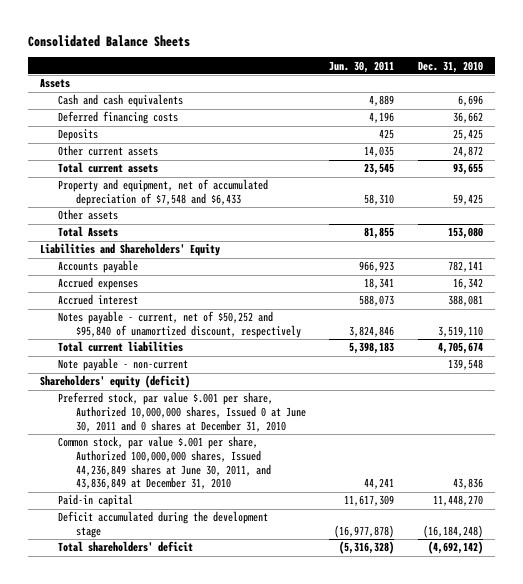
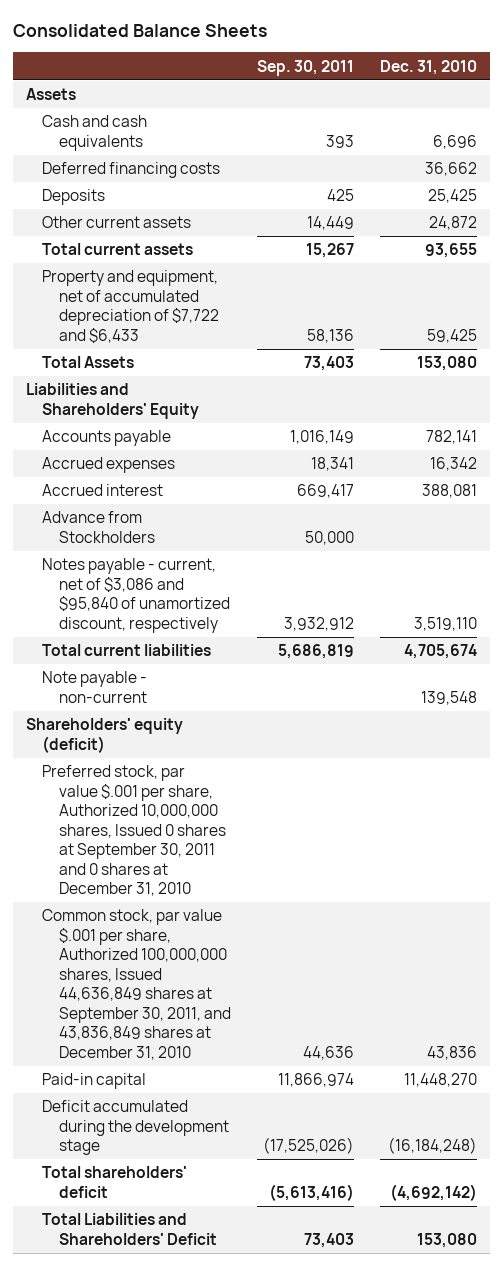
[329,60,395,73] Jun. 30, 2011 -> none
none -> [256,59,354,76] Sep. 30, 2011
[57,209,118,221] Other assets -> none
[57,179,268,206] Property and equipment, net of accumulated depreciation of $7,548 and $6,433 -> [42,270,219,343] Property and equipment, net of accumulated depreciation of $7,722 and $6,433
none -> [42,511,155,543] Advance from Stockholders
[57,311,301,338] Notes payable - current, net of $50,252 and $95,840 of unamortized discount, respectively -> [42,558,230,633] Notes payable - current, net of $3,086 and $95,840 of unamortized discount, respectively
[57,392,306,432] Preferred stock, par value $.001 per share, Authorized 10,000,000 shares, Issued 0 at June 30, 2011 and 0 shares at December 31, 2010 -> [42,765,226,897] Preferred stock, par value $.001 per share, Authorized 10,000,000 shares, Issued 0 shares at September 30, 2011 and 0 shares at December 31, 2010
[57,436,271,490] Common stock, par value $.001 per share, Authorized 100,000,000 shares, Issued 44,236,849 shares at June 30, 2011, and 43,836,849 at December 31, 2010 -> [42,909,231,1060] Common stock, par value $.001 per share, Authorized 100,000,000 shares, Issued 44,636,849 shares at September 30, 2011, and 43,836,849 shares at December 31, 2010
none -> [42,1213,217,1245] Total Liabilities and Shareholders' Deficit

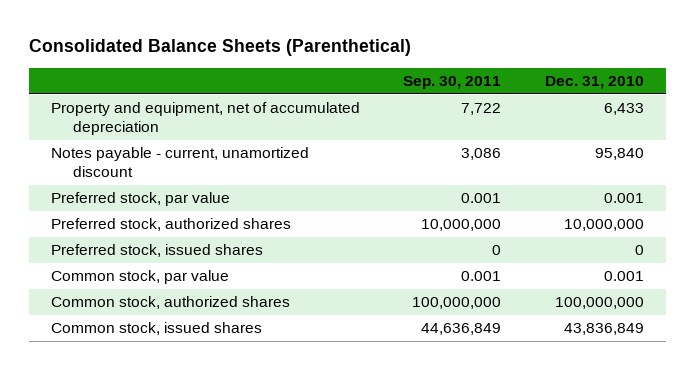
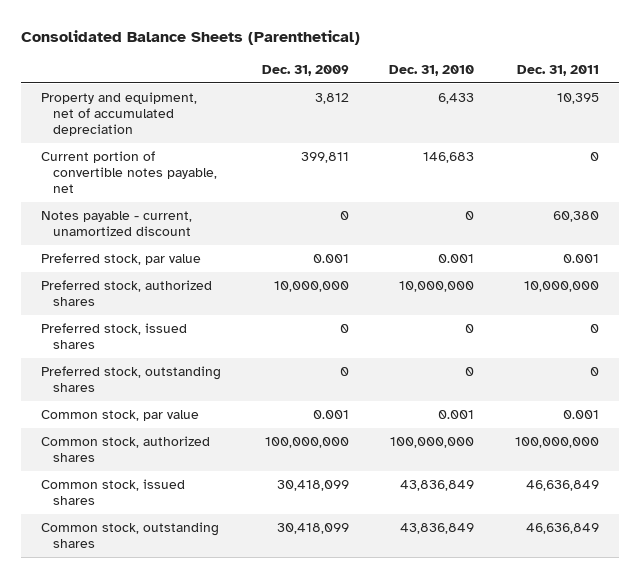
[403,75,502,89] Sep. 30, 2011 -> none
none -> [261,64,349,76] Dec. 31, 2009
none -> [516,64,599,76] Dec. 31, 2011
none -> [41,150,218,193] Current portion of convertible notes payable, net
[595,148,645,161] 95,840 -> [465,210,475,220] 0
none -> [41,365,222,392] Preferred stock, outstanding shares
none -> [41,521,220,548] Common stock, outstanding shares

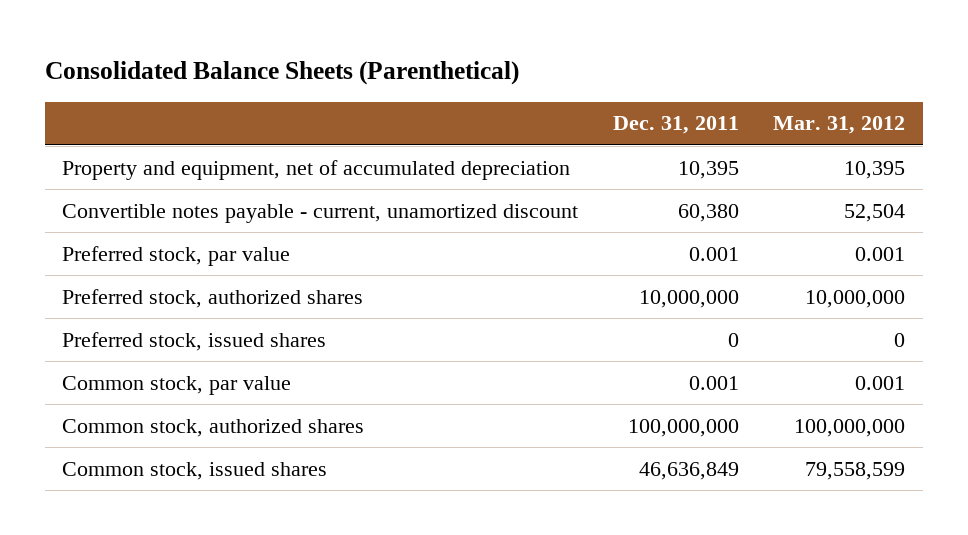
[261,64,349,76] Dec. 31, 2009 -> none
[389,64,475,76] Dec. 31, 2010 -> none
none -> [773,116,906,135] Mar. 31, 2012
[41,150,218,193] Current portion of convertible notes payable, net -> none
[41,210,193,236] Notes payable - current, unamortized discount -> [62,203,579,223] Convertible notes payable - current, unamortized discount
[41,365,222,392] Preferred stock, outstanding shares -> none
[41,521,220,548] Common stock, outstanding shares -> none

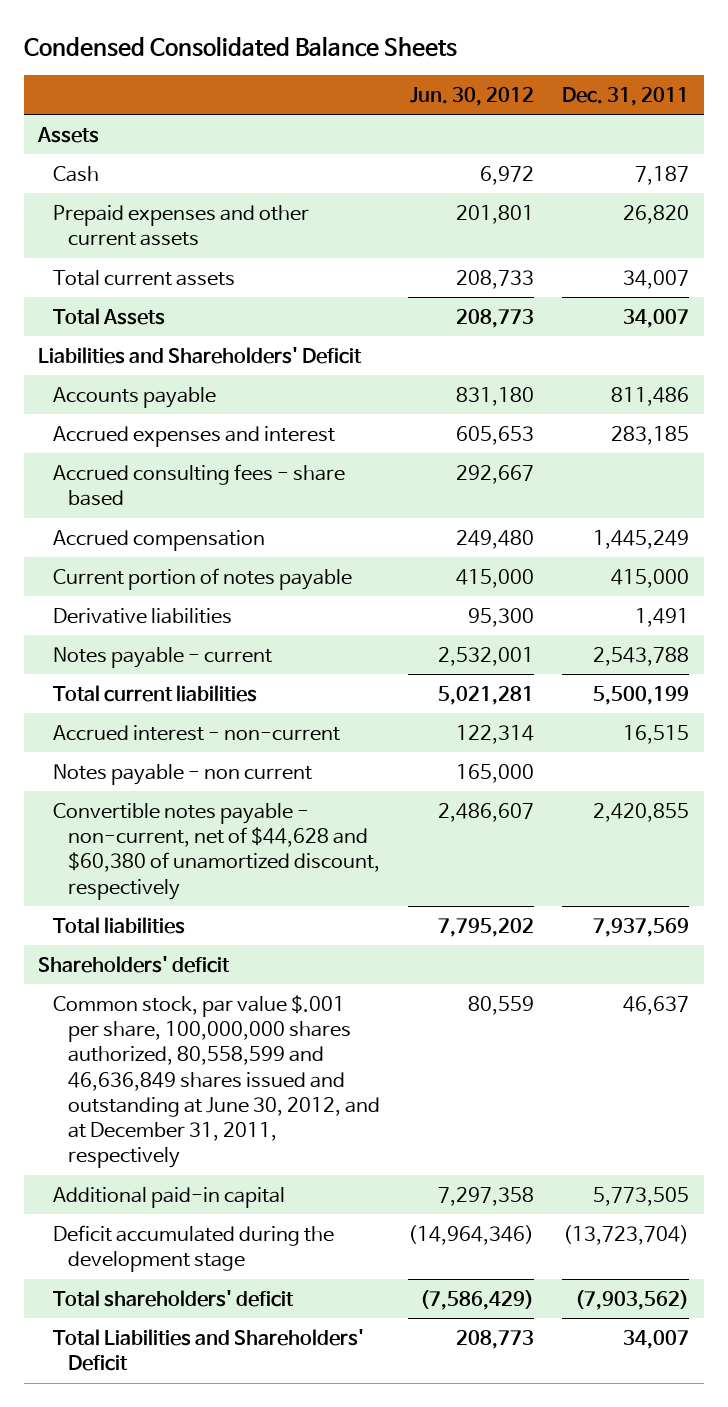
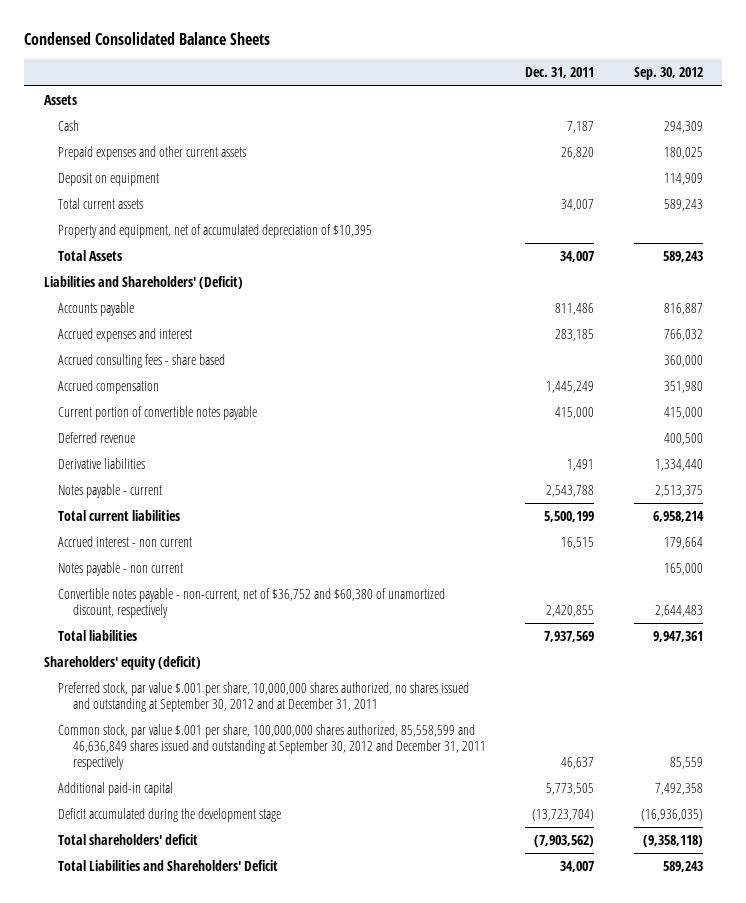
[410,86,535,106] Jun. 30, 2012 -> none
none -> [633,67,703,81] Sep. 30, 2012
none -> [58,173,160,187] Deposit on equipment
none -> [58,224,373,239] Property and equipment, net of accumulated depreciation of $10,395
[38,346,363,364] Liabilities and Shareholders' Deficit -> [43,276,243,290] Liabilities and Shareholders' (Deficit)
[53,567,353,590] Current portion of notes payable -> [58,406,258,421] Current portion of convertible notes payable
none -> [58,432,136,444] Deferred revenue
[53,724,341,741] Accrued interest - non-current -> [58,536,193,548] Accrued interest - non current
[53,802,380,900] Convertible notes payable - non-current, net of $44,628 and $60,380 of unamortized discount, respectively -> [58,588,446,618] Convertible notes payable - non-current, net of $36,752 and $60,380 of unamortized discount, respectively
[38,955,231,973] Shareholders' deficit -> [43,656,201,671] Shareholders' equity (deficit)
none -> [58,682,470,712] Preferred stock, par value $.001 per share, 10,000,000 shares authorized, no shares issued and outstanding at September 30, 2012 and at December 31, 2011
[53,994,380,1169] Common stock, par value $.001 per share, 100,000,000 shares authorized, 80,558,599 and 46,636,849 shares issued and outstanding at June 30, 2012, and at December 31, 2011, respectively -> [58,724,486,770] Common stock, par value $.001 per share, 100,000,000 shares authorized, 85,558,599 and 46,636,849 shares issued and outstanding at September 30, 2012 and December 31, 2011 respectively

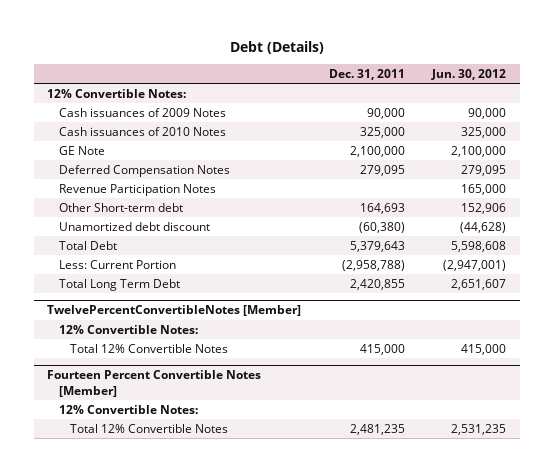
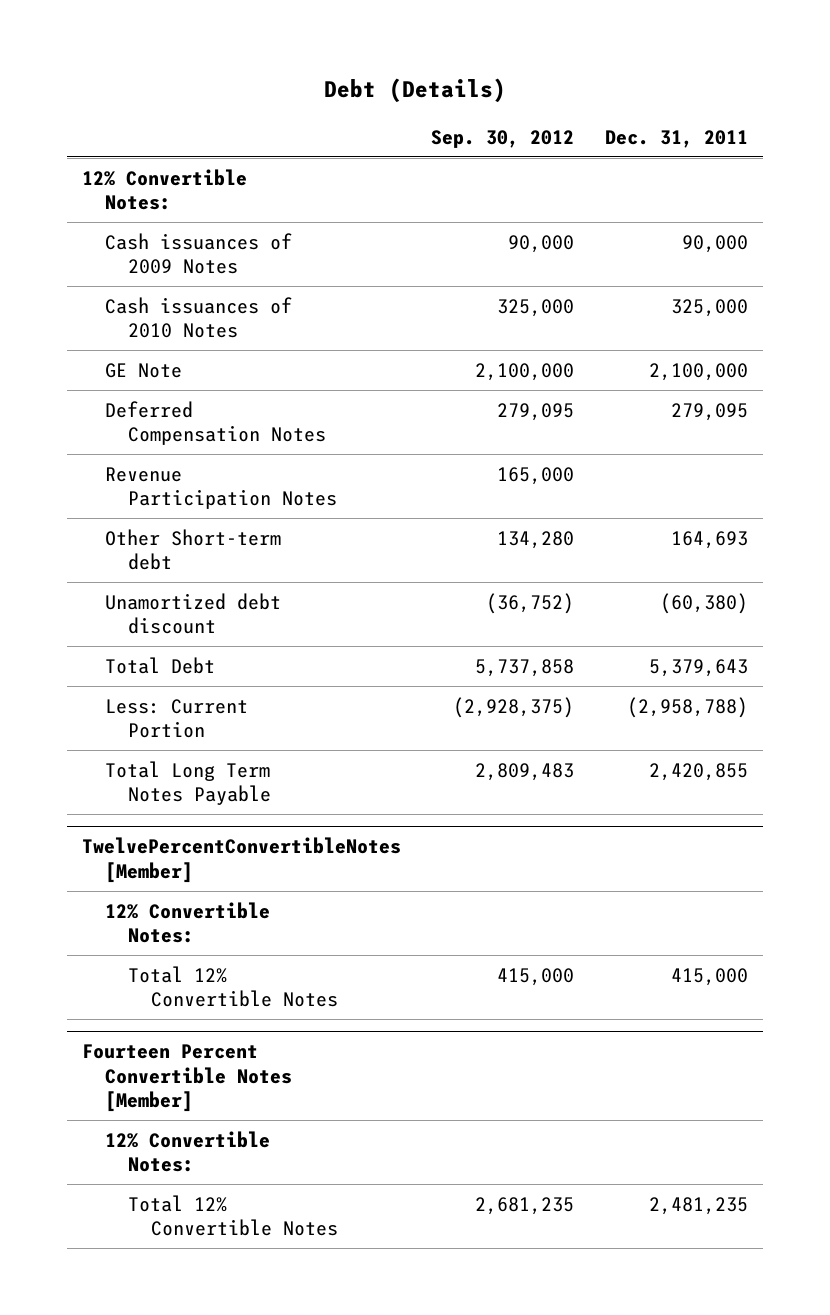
[431,69,507,81] Jun. 30, 2012 -> none
none -> [431,129,575,148] Sep. 30, 2012
[58,278,180,291] Total Long Term Debt -> [104,760,271,806] Total Long Term Notes Payable

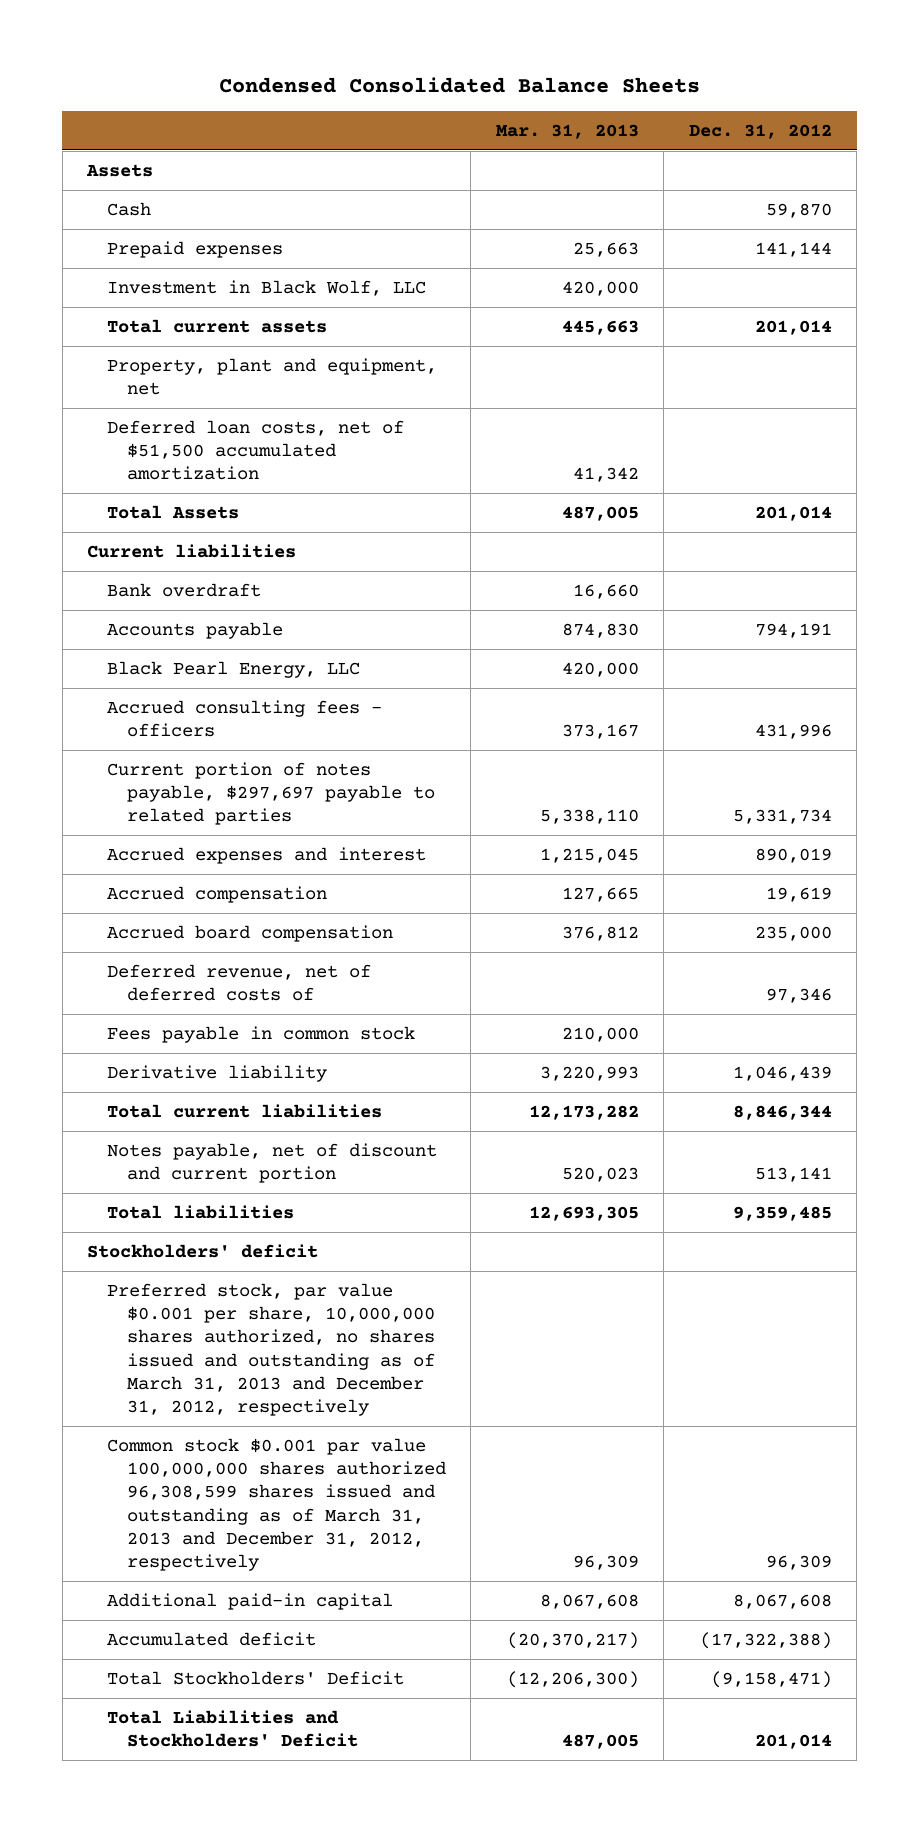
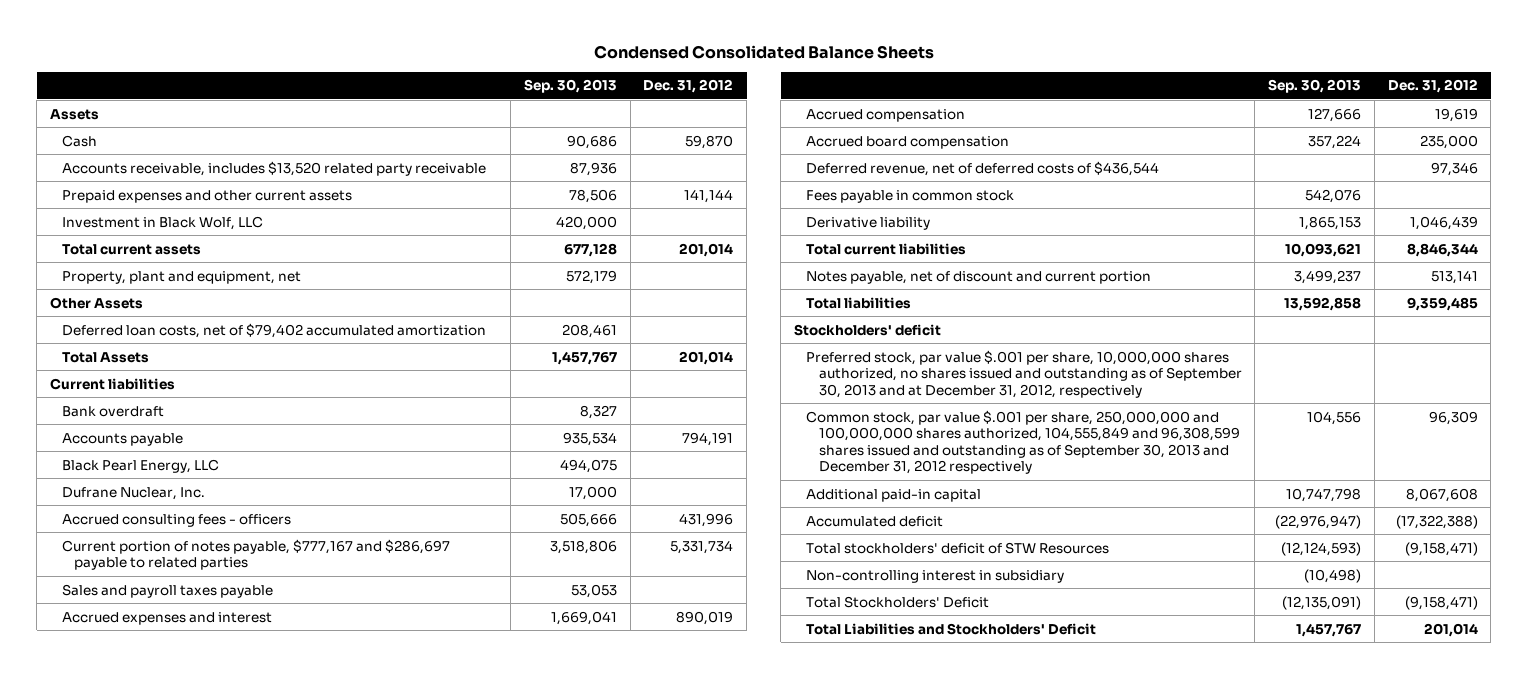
[495,124,639,140] Mar. 31, 2013 -> none
none -> [523,79,617,94] Sep. 30, 2013
none -> [62,160,487,176] Accounts receivable, includes $13,520 related party receivable
[107,240,284,258] Prepaid expenses -> [62,189,353,203] Prepaid expenses and other current assets
none -> [49,296,143,309] Other Assets
[107,419,405,481] Deferred loan costs, net of $51,500 accumulated amortization -> [62,322,487,338] Deferred loan costs, net of $79,402 accumulated amortization
none -> [62,486,206,500] Dufrane Nuclear, Inc.
[107,761,435,826] Current portion of notes payable, $297,697 payable to related parties -> [62,538,451,571] Current portion of notes payable, $777,167 and $286,697 payable to related parties
none -> [62,583,274,598] Sales and payroll taxes payable
[107,963,372,1002] Deferred revenue, net of deferred costs of -> [806,160,1160,176] Deferred revenue, net of deferred costs of $436,544
[107,1282,435,1417] Preferred stock, par value $0.001 per share, 10,000,000 shares authorized, no shares issued and outstanding as of March 31, 2013 and December 31, 2012, respectively -> [806,349,1242,398] Preferred stock, par value $.001 per share, 10,000,000 shares authorized, no shares issued and outstanding as of September 30, 2013 and at December 31, 2012, respectively
[107,1437,446,1572] Common stock $0.001 par value 100,000,000 shares authorized 96,308,599 shares issued and outstanding as of March 31, 2013 and December 31, 2012, respectively -> [806,409,1240,475] Common stock, par value $.001 per share, 250,000,000 and 100,000,000 shares authorized, 104,555,849 and 96,308,599 shares issued and outstanding as of September 30, 2013 and December 31, 2012 respectively
none -> [806,541,1110,554] Total stockholders' deficit of STW Resources
none -> [806,569,1065,583] Non-controlling interest in subsidiary

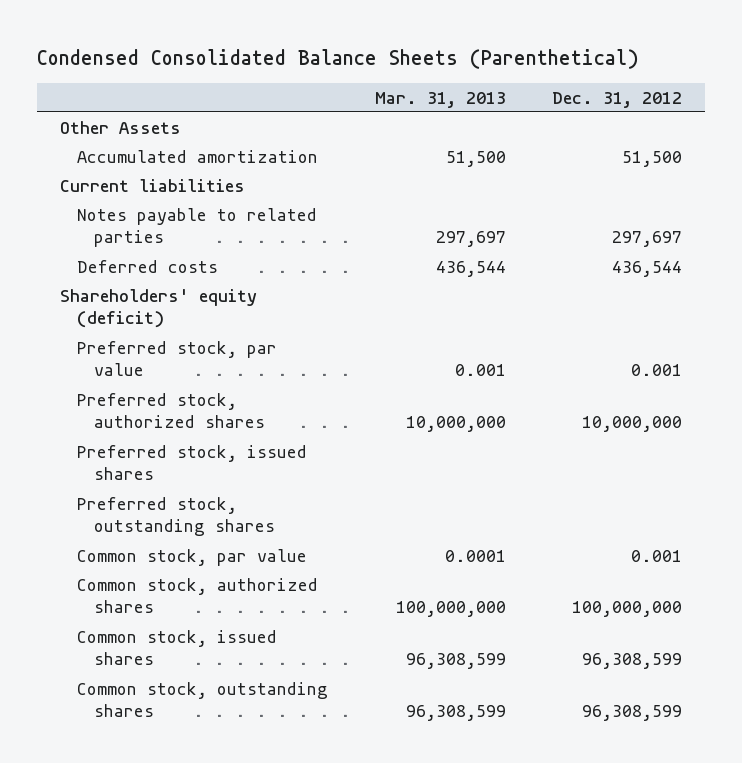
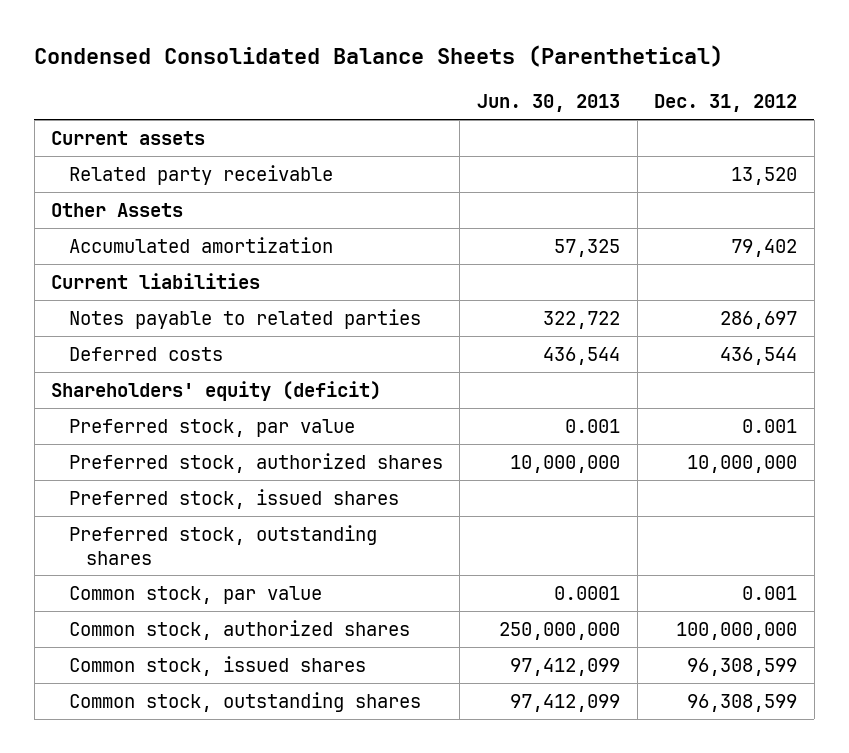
[374,91,506,108] Mar. 31, 2013 -> none
none -> [477,94,621,113] Jun. 30, 2013
none -> [51,130,206,145] Current assets
none -> [68,164,333,185] Related party receivable
[622,150,683,167] 51,500 -> [731,238,798,257] 79,402
[612,231,683,248] 297,697 -> [720,310,798,329] 286,697

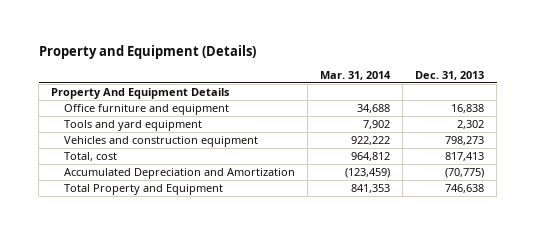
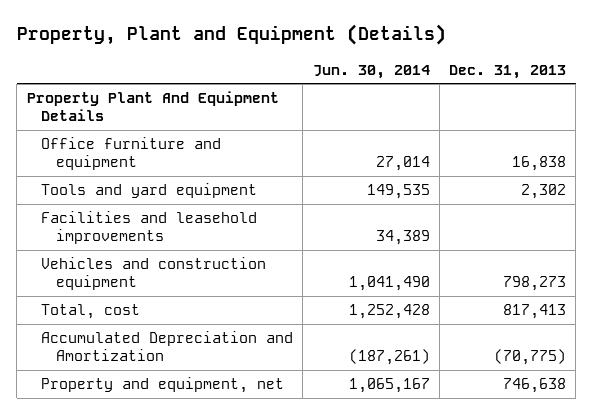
[38,44,256,59] Property and Equipment (Details) -> [16,24,446,46] Property, Plant and Equipment (Details)
[319,70,391,80] Mar. 31, 2014 -> none
none -> [312,64,430,79] Jun. 30, 2014
[51,87,231,99] Property And Equipment Details -> [26,91,279,122] Property Plant And Equipment Details
none -> [41,211,258,245] Facilities and leasehold improvements
[63,183,223,195] Total Property and Equipment -> [41,377,285,394] Property and equipment, net

